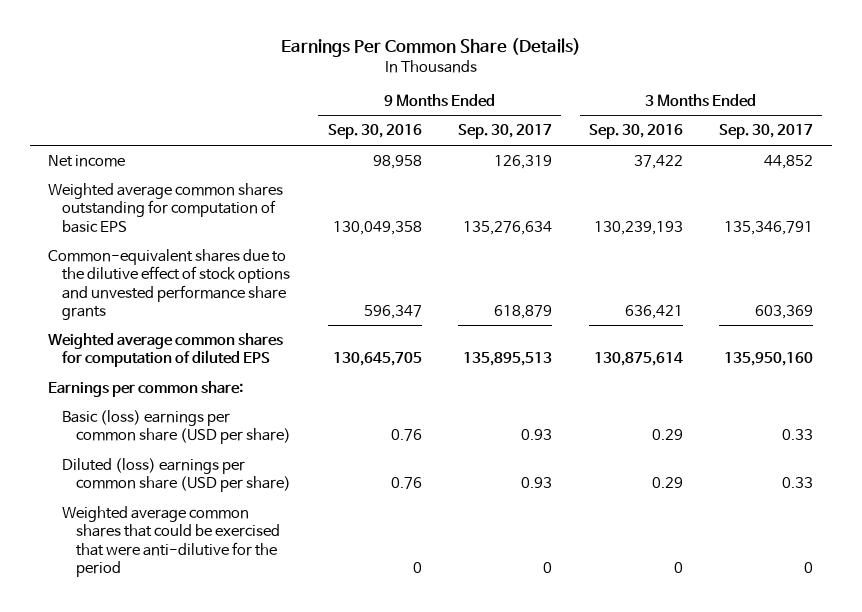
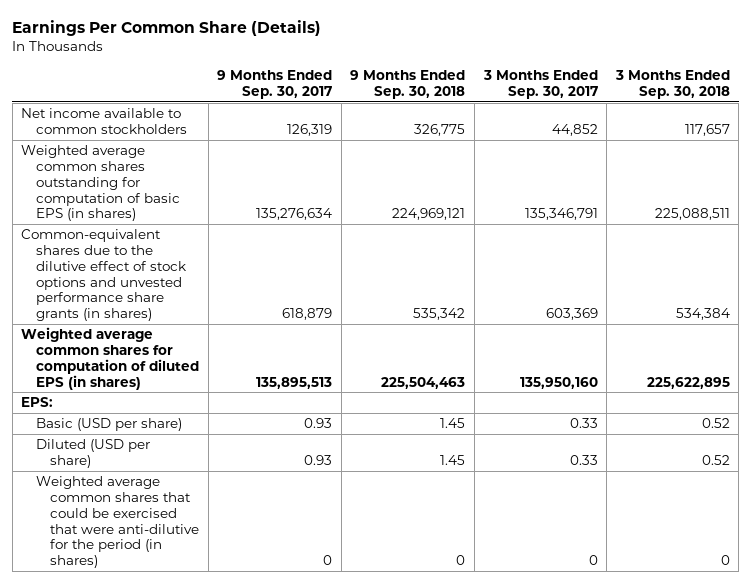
[327,124,422,140] Sep. 30, 2016 -> none
[588,124,683,140] Sep. 30, 2016 -> none
none -> [350,70,466,99] 9 Months Ended Sep. 30, 2018
none -> [614,70,730,99] 3 Months Ended Sep. 30, 2018
[48,154,126,167] Net income -> [21,108,187,134] Net income available to common stockholders
[48,182,284,233] Weighted average common shares outstanding for computation of basic EPS -> [21,145,180,222] Weighted average common shares outstanding for computation of basic EPS (in shares)
[48,248,291,320] Common-equivalent shares due to the dilutive effect of stock options and unvested performance share grants -> [21,229,186,322] Common-equivalent shares due to the dilutive effect of stock options and unvested performance share grants (in shares)
[48,332,284,368] Weighted average common shares for computation of diluted EPS -> [21,327,199,390] Weighted average common shares for computation of diluted EPS (in shares)
[48,380,244,397] Earnings per common share: -> [21,397,54,408] EPS:
[62,409,292,445] Basic (loss) earnings per common share (USD per share) -> [35,418,182,432] Basic (USD per share)
[62,457,292,493] Diluted (loss) earnings per common share (USD per share) -> [35,439,150,468] Diluted (USD per share)
[62,505,281,577] Weighted average common shares that could be exercised that were anti-dilutive for the period -> [35,476,200,569] Weighted average common shares that could be exercised that were anti-dilutive for the period (in shares)

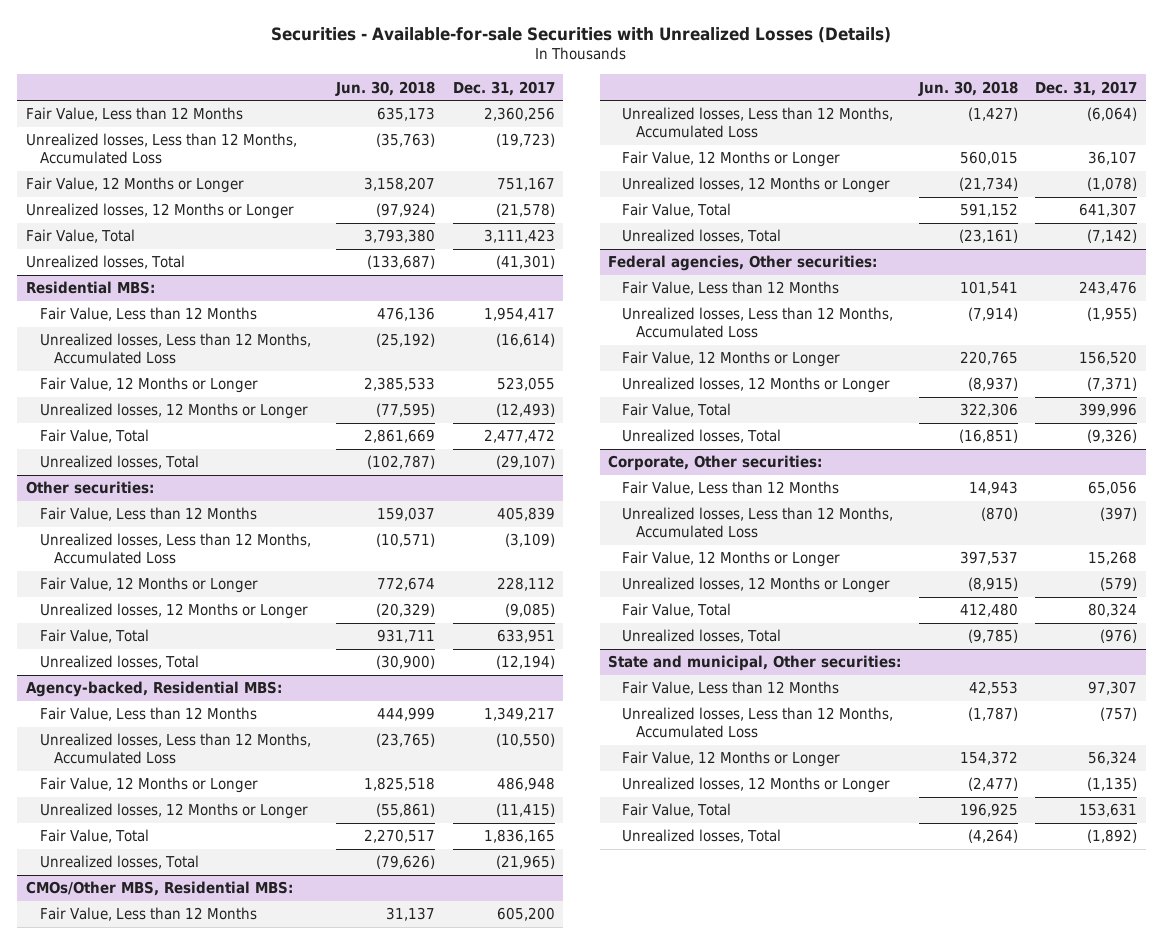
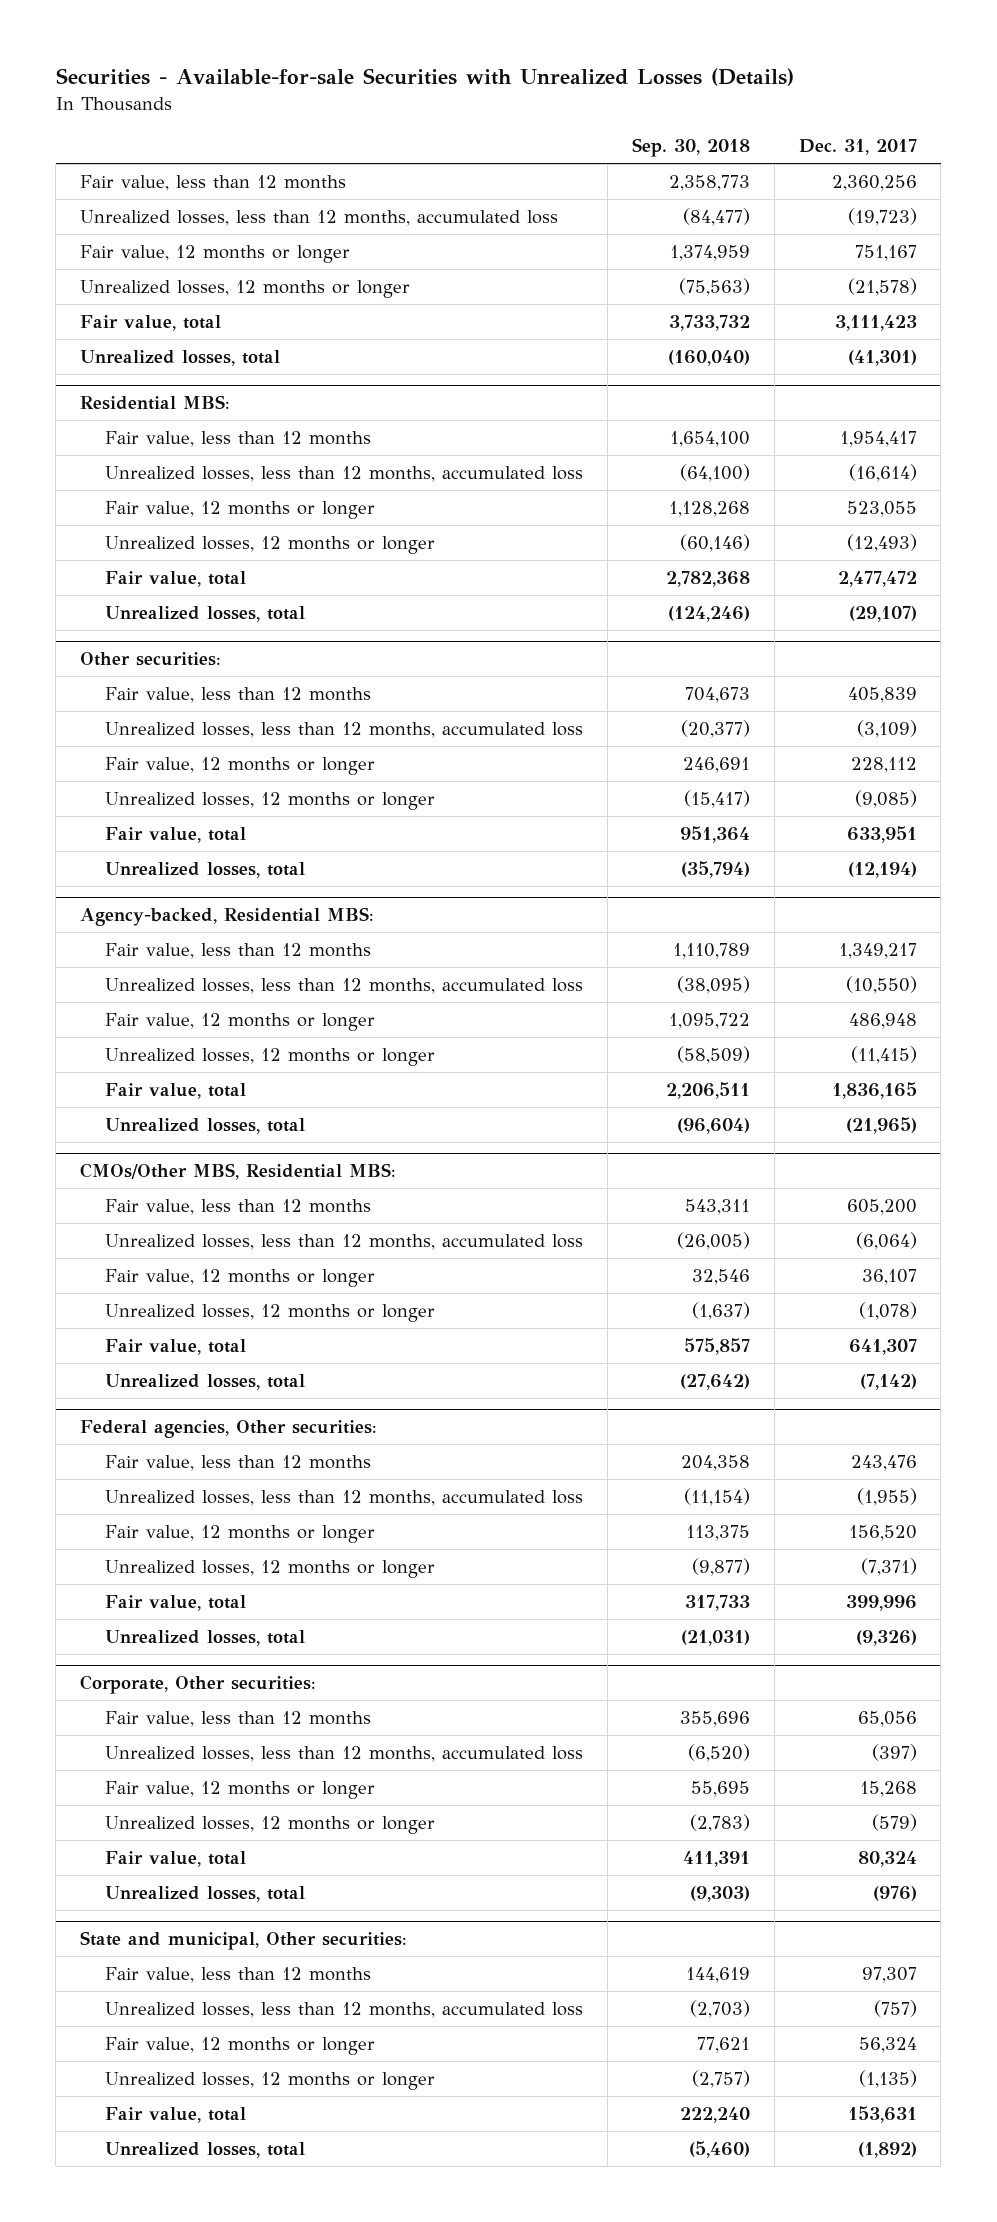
[335,80,436,96] Jun. 30, 2018 -> none
none -> [631,138,750,158] Sep. 30, 2018
[25,107,243,122] Fair Value, Less than 12 Months -> [79,174,346,191] Fair value, less than 12 months
[25,133,297,164] Unrealized losses, Less than 12 Months, Accumulated Loss -> [79,209,558,226] Unrealized losses, less than 12 months, accumulated loss
[25,177,244,194] Fair Value, 12 Months or Longer -> [79,244,350,263] Fair value, 12 months or longer
[25,203,294,220] Unrealized losses, 12 Months or Longer -> [79,279,410,298] Unrealized losses, 12 months or longer
[25,229,135,244] Fair Value, Total -> [79,314,221,331] Fair value, total
[25,255,185,270] Unrealized losses, Total -> [79,349,280,366] Unrealized losses, total
[39,307,257,322] Fair Value, Less than 12 Months -> [105,430,372,447] Fair value, less than 12 months
[39,333,311,364] Unrealized losses, Less than 12 Months, Accumulated Loss -> [105,465,584,482] Unrealized losses, less than 12 months, accumulated loss
[39,377,258,394] Fair Value, 12 Months or Longer -> [105,500,376,519] Fair value, 12 months or longer
[39,403,308,420] Unrealized losses, 12 Months or Longer -> [105,535,436,554] Unrealized losses, 12 months or longer
[39,429,149,444] Fair Value, Total -> [105,570,247,587] Fair value, total
[39,455,199,470] Unrealized losses, Total -> [105,605,306,622] Unrealized losses, total
[39,507,257,522] Fair Value, Less than 12 Months -> [105,686,372,703] Fair value, less than 12 months
[39,533,311,564] Unrealized losses, Less than 12 Months, Accumulated Loss -> [105,721,584,738] Unrealized losses, less than 12 months, accumulated loss
[39,577,258,594] Fair Value, 12 Months or Longer -> [105,756,376,775] Fair value, 12 months or longer
[39,603,308,620] Unrealized losses, 12 Months or Longer -> [105,791,436,810] Unrealized losses, 12 months or longer
[39,629,149,644] Fair Value, Total -> [105,826,247,843] Fair value, total
[39,655,199,670] Unrealized losses, Total -> [105,861,306,878] Unrealized losses, total
[39,707,257,722] Fair Value, Less than 12 Months -> [105,942,372,959] Fair value, less than 12 months
[39,733,311,764] Unrealized losses, Less than 12 Months, Accumulated Loss -> [105,977,584,994] Unrealized losses, less than 12 months, accumulated loss
[39,777,258,794] Fair Value, 12 Months or Longer -> [105,1012,376,1031] Fair value, 12 months or longer
[39,803,308,820] Unrealized losses, 12 Months or Longer -> [105,1047,436,1066] Unrealized losses, 12 months or longer
[39,829,149,844] Fair Value, Total -> [105,1082,247,1099] Fair value, total
[39,855,199,870] Unrealized losses, Total -> [105,1117,306,1134] Unrealized losses, total
[39,907,257,922] Fair Value, Less than 12 Months -> [105,1198,372,1215] Fair value, less than 12 months
[622,107,894,138] Unrealized losses, Less than 12 Months, Accumulated Loss -> [105,1233,584,1250] Unrealized losses, less than 12 months, accumulated loss
[622,151,841,168] Fair Value, 12 Months or Longer -> [105,1268,376,1287] Fair value, 12 months or longer
[622,177,891,194] Unrealized losses, 12 Months or Longer -> [105,1303,436,1322] Unrealized losses, 12 months or longer
[622,203,732,218] Fair Value, Total -> [105,1338,247,1355] Fair value, total
[622,229,782,244] Unrealized losses, Total -> [105,1373,306,1390] Unrealized losses, total
[622,281,840,296] Fair Value, Less than 12 Months -> [105,1454,372,1471] Fair value, less than 12 months
[622,307,894,338] Unrealized losses, Less than 12 Months, Accumulated Loss -> [105,1489,584,1506] Unrealized losses, less than 12 months, accumulated loss
[622,351,841,368] Fair Value, 12 Months or Longer -> [105,1524,376,1543] Fair value, 12 months or longer
[622,377,891,394] Unrealized losses, 12 Months or Longer -> [105,1559,436,1578] Unrealized losses, 12 months or longer
[622,403,732,418] Fair Value, Total -> [105,1594,247,1611] Fair value, total
[622,429,782,444] Unrealized losses, Total -> [105,1629,306,1646] Unrealized losses, total
[622,481,840,496] Fair Value, Less than 12 Months -> [105,1710,372,1727] Fair value, less than 12 months
[622,507,894,538] Unrealized losses, Less than 12 Months, Accumulated Loss -> [105,1745,584,1762] Unrealized losses, less than 12 months, accumulated loss
[622,551,841,568] Fair Value, 12 Months or Longer -> [105,1780,376,1799] Fair value, 12 months or longer
[622,577,891,594] Unrealized losses, 12 Months or Longer -> [105,1815,436,1834] Unrealized losses, 12 months or longer
[622,603,732,618] Fair Value, Total -> [105,1850,247,1867] Fair value, total
[622,629,782,644] Unrealized losses, Total -> [105,1885,306,1902] Unrealized losses, total
[622,681,840,696] Fair Value, Less than 12 Months -> [105,1966,372,1983] Fair value, less than 12 months
[622,707,894,738] Unrealized losses, Less than 12 Months, Accumulated Loss -> [105,2001,584,2018] Unrealized losses, less than 12 months, accumulated loss
[622,751,841,768] Fair Value, 12 Months or Longer -> [105,2036,376,2055] Fair value, 12 months or longer
[622,777,891,794] Unrealized losses, 12 Months or Longer -> [105,2071,436,2090] Unrealized losses, 12 months or longer
[622,803,732,818] Fair Value, Total -> [105,2106,247,2123] Fair value, total
[622,829,782,844] Unrealized losses, Total -> [105,2141,306,2158] Unrealized losses, total

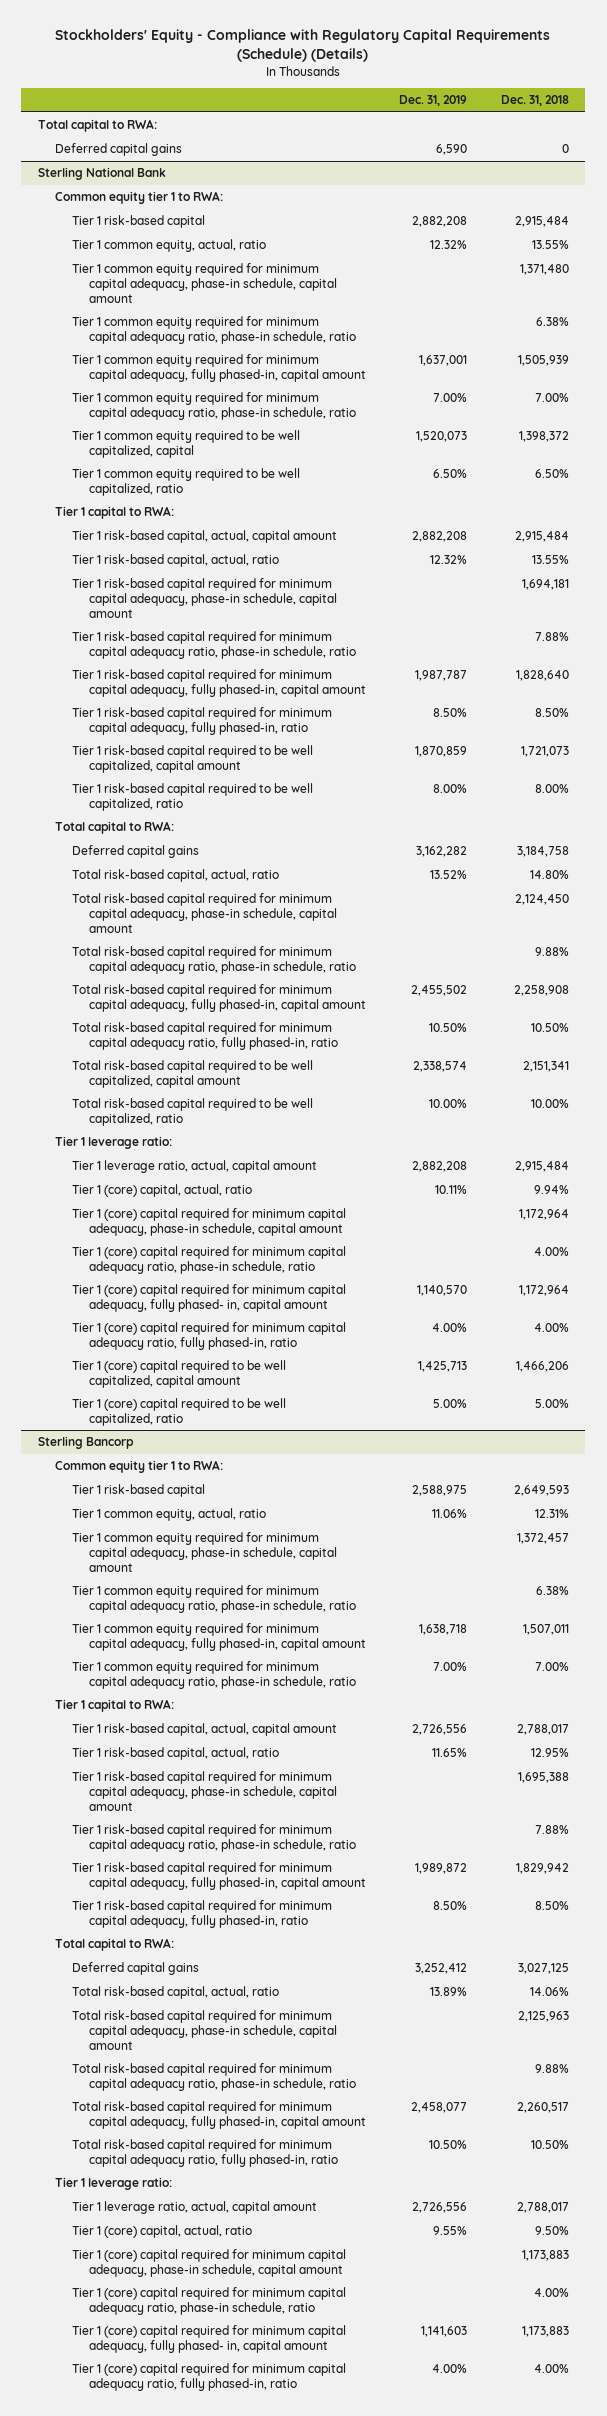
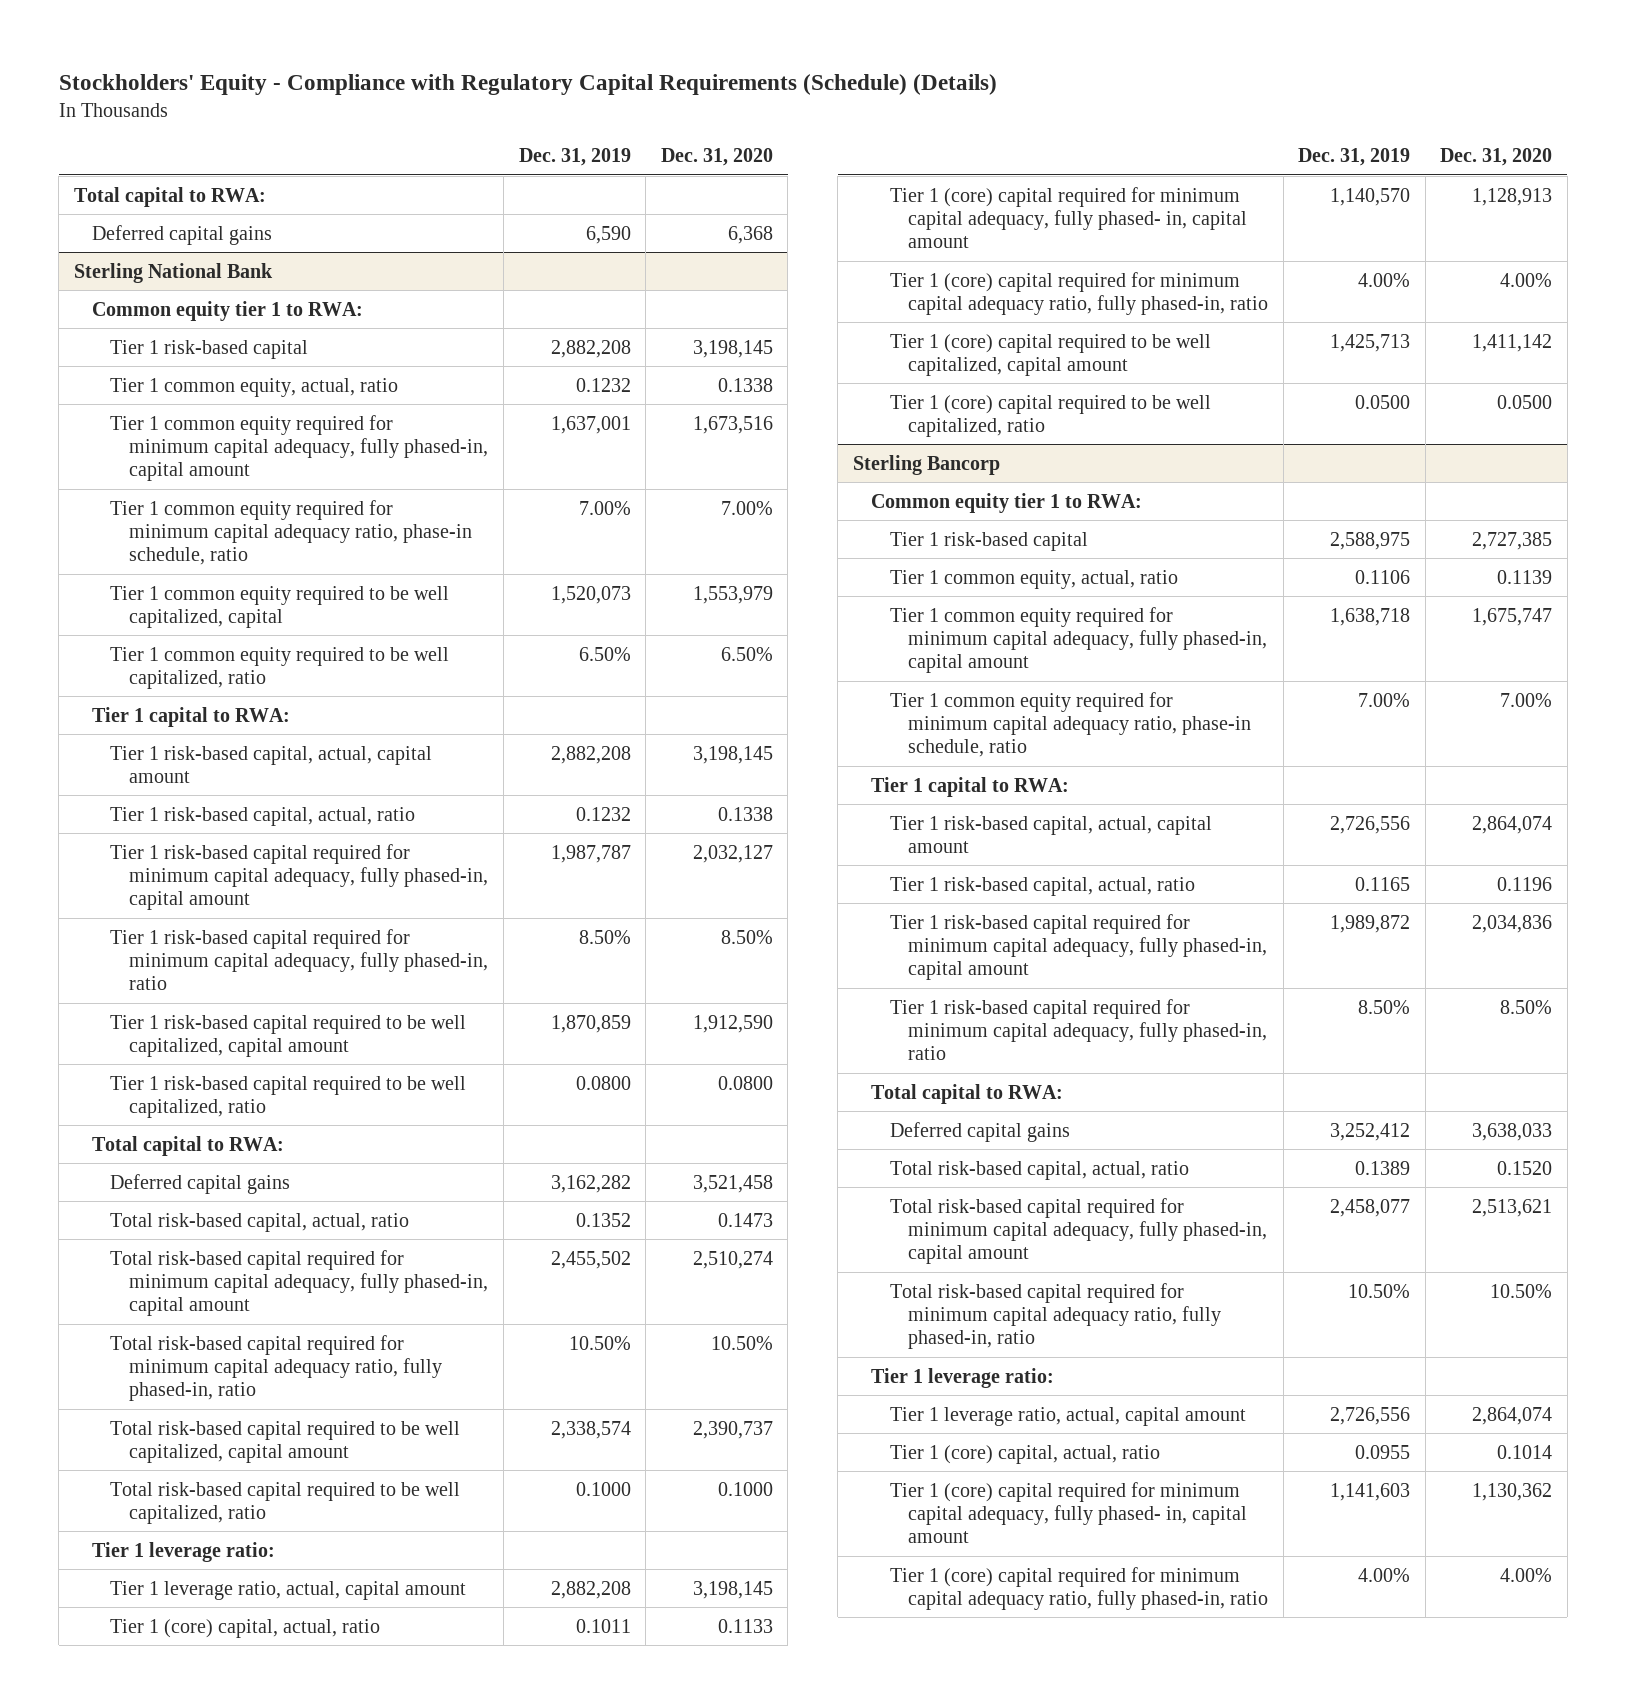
[500,95,569,107] Dec. 31, 2018 -> none
none -> [660,148,773,167] Dec. 31, 2020
[71,263,337,303] Tier 1 common equity required for minimum capital adequacy, phase-in schedule, capital amount -> none
[71,316,356,345] Tier 1 common equity required for minimum capital adequacy ratio, phase-in schedule, ratio -> none
[430,240,468,250] 12.32% -> [575,377,631,392] 0.1232
[71,578,337,618] Tier 1 risk-based capital required for minimum capital adequacy, phase-in schedule, capital amount -> none
[71,631,356,660] Tier 1 risk-based capital required for minimum capital adequacy ratio, phase-in schedule, ratio -> none
[430,555,468,565] 12.32% -> [575,806,631,821] 0.1232
[433,784,468,794] 8.00% -> [575,1075,631,1090] 0.0800
[71,893,337,933] Total risk-based capital required for minimum capital adequacy, phase-in schedule, capital amount -> none
[71,946,356,975] Total risk-based capital required for minimum capital adequacy ratio, phase-in schedule, ratio -> none
[430,870,468,880] 13.52% -> [575,1212,631,1227] 0.1352
[429,1099,468,1109] 10.00% -> [575,1481,631,1496] 0.1000
[71,1208,346,1237] Tier 1 (core) capital required for minimum capital adequacy, phase-in schedule, capital amount -> none
[71,1246,346,1275] Tier 1 (core) capital required for minimum capital adequacy ratio, phase-in schedule, ratio -> none
[435,1185,468,1195] 10.11% -> [575,1618,631,1633] 0.1011
[433,1399,468,1409] 5.00% -> [1355,394,1411,409] 0.0500
[71,1532,337,1572] Tier 1 common equity required for minimum capital adequacy, phase-in schedule, capital amount -> none
[71,1585,356,1614] Tier 1 common equity required for minimum capital adequacy ratio, phase-in schedule, ratio -> none
[432,1509,468,1519] 11.06% -> [1355,569,1411,584] 0.1106
[71,1771,337,1811] Tier 1 risk-based capital required for minimum capital adequacy, phase-in schedule, capital amount -> none
[71,1824,356,1853] Tier 1 risk-based capital required for minimum capital adequacy ratio, phase-in schedule, ratio -> none
[432,1748,468,1758] 11.65% -> [1355,876,1411,891] 0.1165
[71,2010,337,2050] Total risk-based capital required for minimum capital adequacy, phase-in schedule, capital amount -> none
[71,2063,356,2092] Total risk-based capital required for minimum capital adequacy ratio, phase-in schedule, ratio -> none
[430,1987,468,1997] 13.89% -> [1355,1160,1411,1175] 0.1389
[71,2249,346,2278] Tier 1 (core) capital required for minimum capital adequacy, phase-in schedule, capital amount -> none
[71,2287,346,2316] Tier 1 (core) capital required for minimum capital adequacy ratio, phase-in schedule, ratio -> none
[433,2226,468,2236] 9.55% -> [1355,1444,1411,1459] 0.0955

